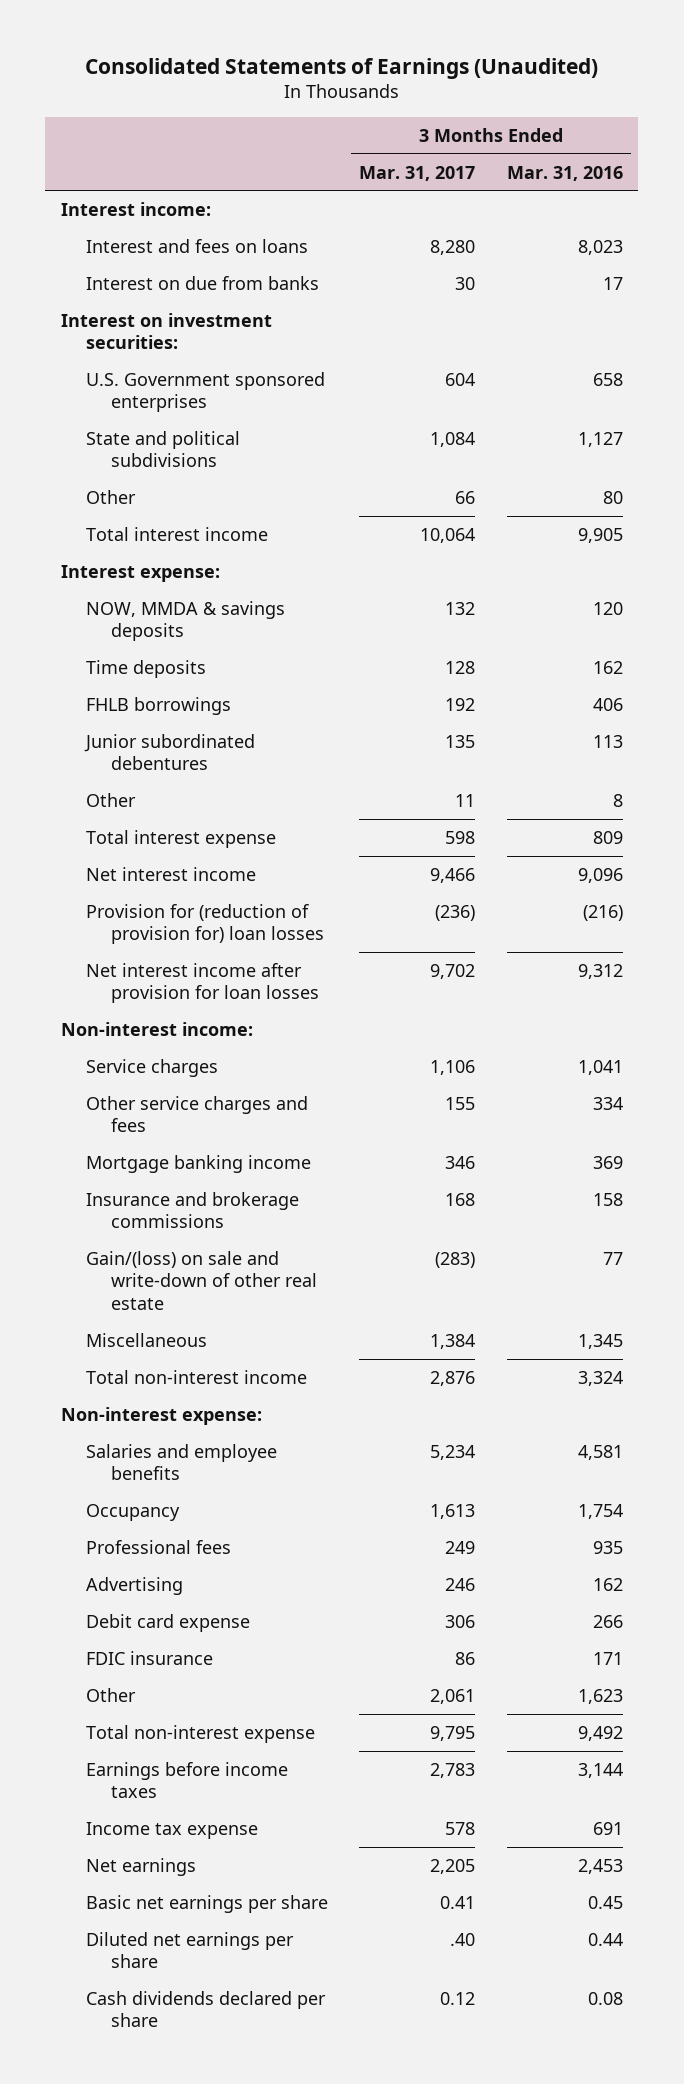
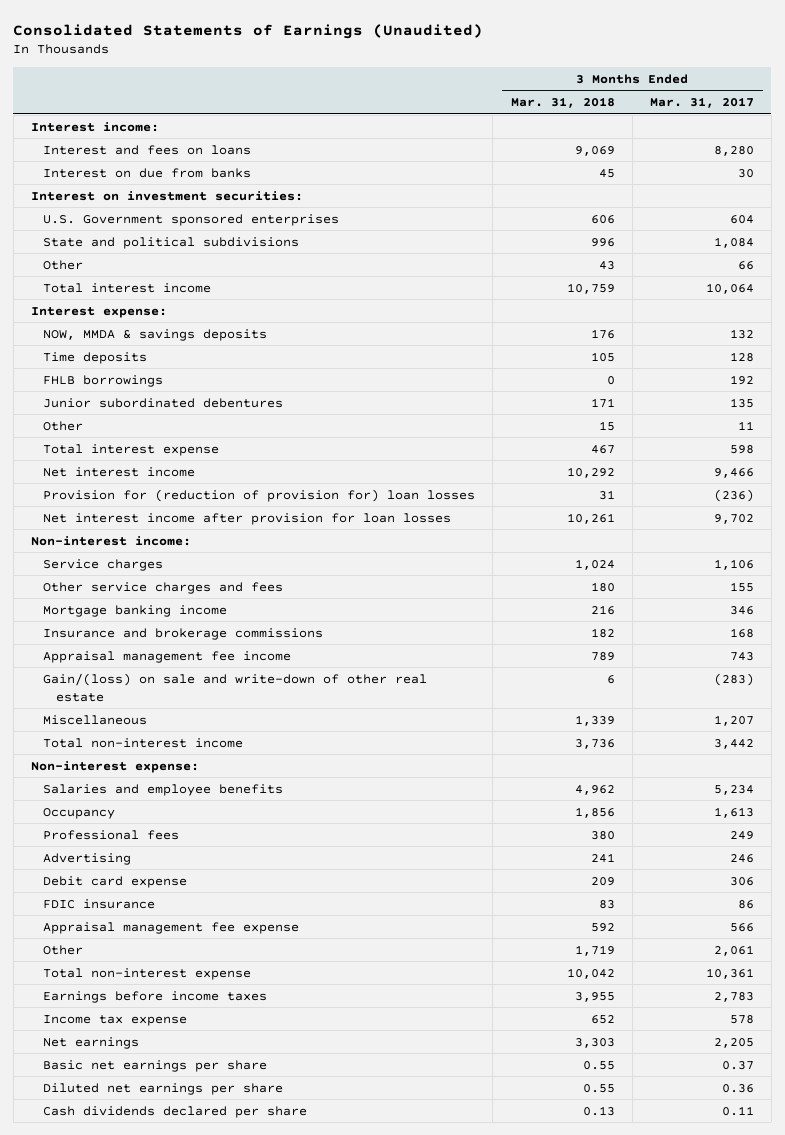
[506,165,623,181] Mar. 31, 2016 -> none
none -> [510,97,615,109] Mar. 31, 2018
none -> [43,650,292,663] Appraisal management fee income
[430,1334,476,1350] 1,384 -> [713,714,754,726] 1,207
[430,1371,476,1387] 2,876 -> [713,738,754,749] 3,442
none -> [43,921,300,934] Appraisal management fee expense
[430,1726,476,1742] 9,795 -> [705,967,754,979] 10,361
[440,1896,476,1910] 0.41 -> [721,1060,754,1070] 0.37
[450,1933,476,1947] .40 -> [721,1083,754,1093] 0.36
[440,1992,476,2006] 0.12 -> [721,1105,754,1116] 0.11

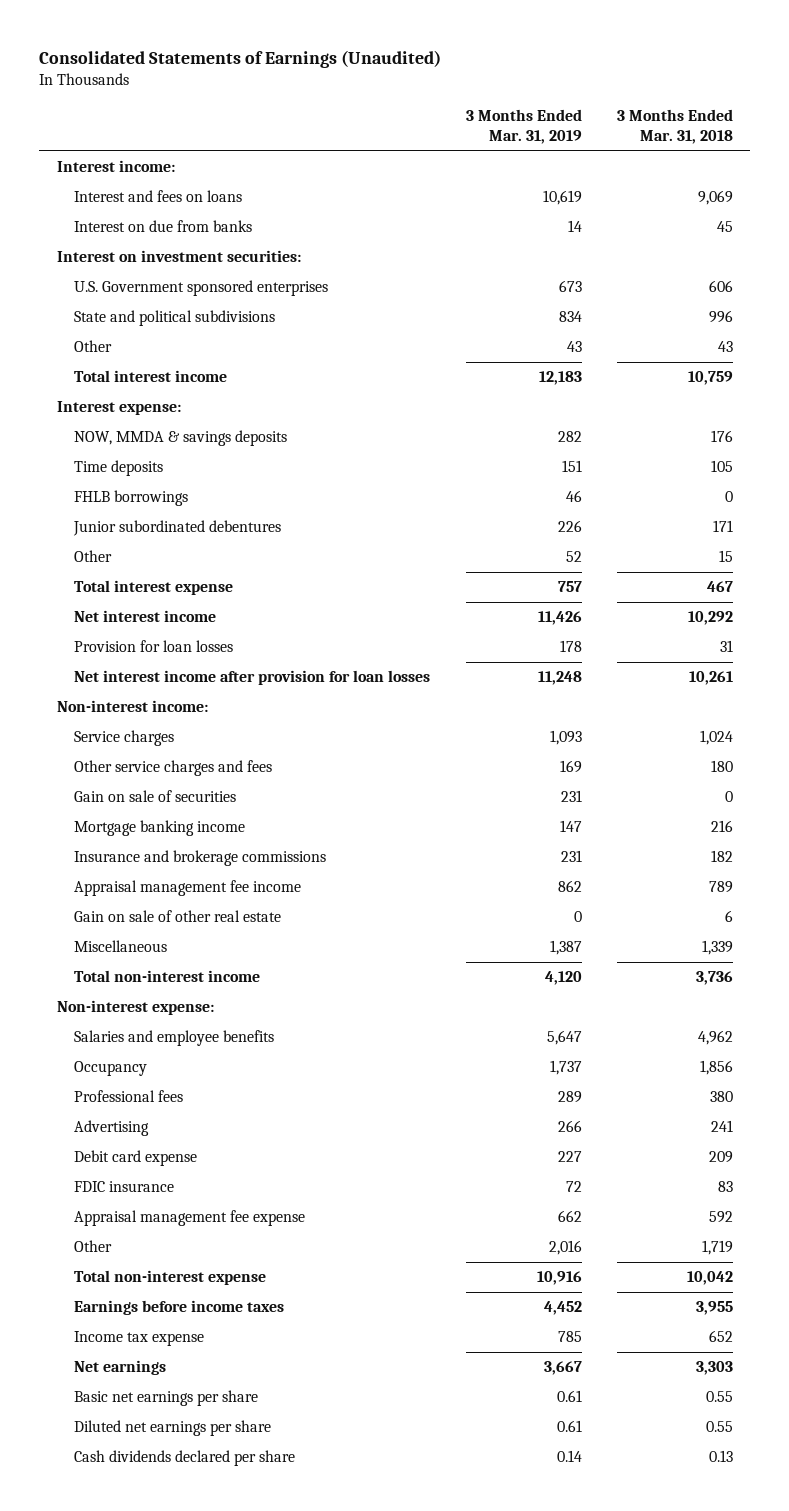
[649,97,754,109] Mar. 31, 2017 -> none
none -> [465,109,582,145] 3 Months Ended Mar. 31, 2019
[43,488,476,502] Provision for (reduction of provision for) loan losses -> [74,640,234,653] Provision for loan losses
none -> [74,790,237,803] Gain on sale of securities
[43,672,428,702] Gain/(loss) on sale and write-down of other real estate -> [74,910,282,923] Gain on sale of other real estate

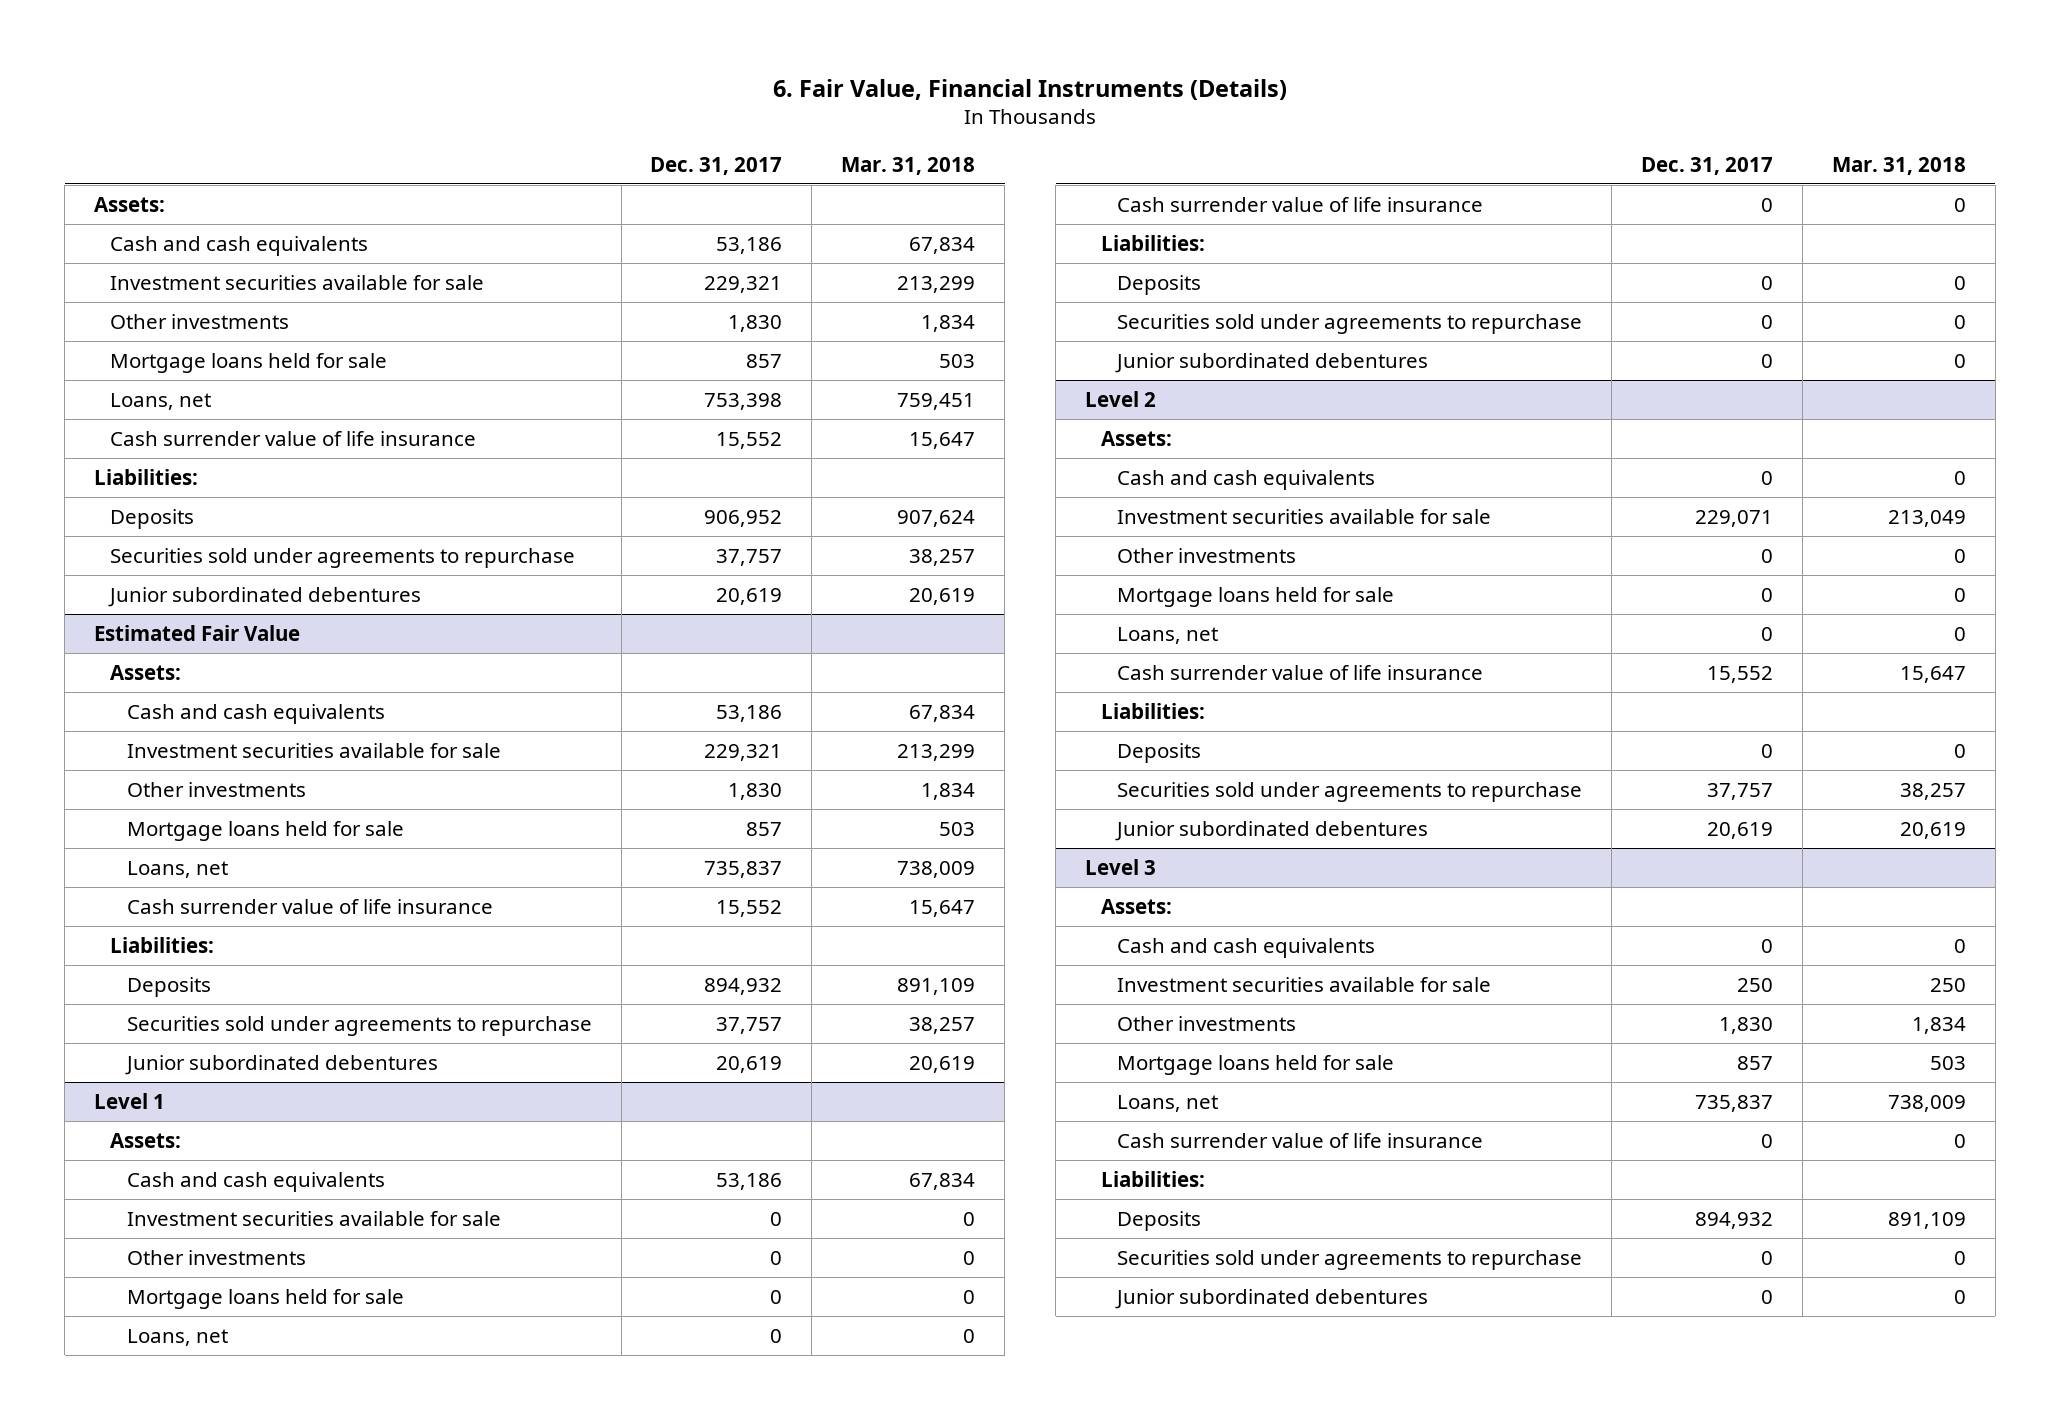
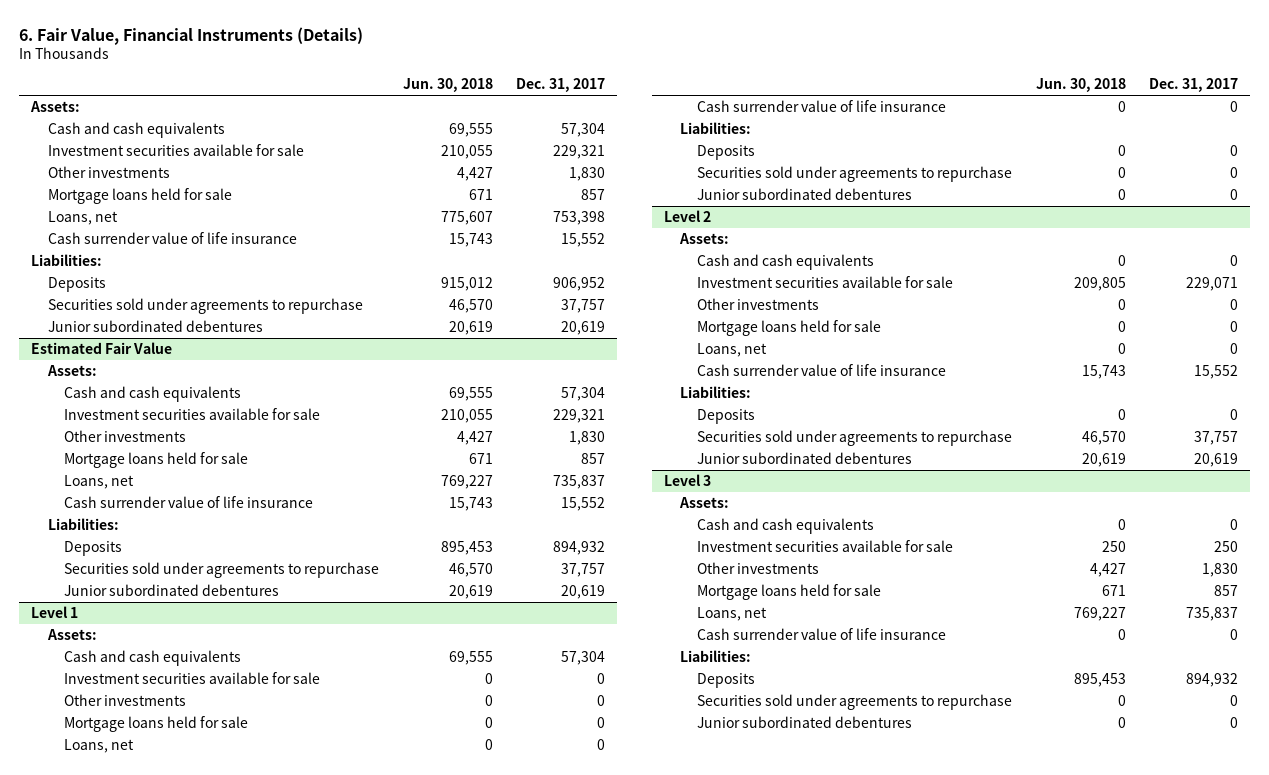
[841,156,976,175] Mar. 31, 2018 -> none
none -> [402,78,493,93] Jun. 30, 2018
[716,236,783,254] 53,186 -> [561,123,606,138] 57,304
[716,704,783,722] 53,186 -> [561,387,606,402] 57,304
[716,1172,783,1190] 53,186 -> [561,651,606,666] 57,304

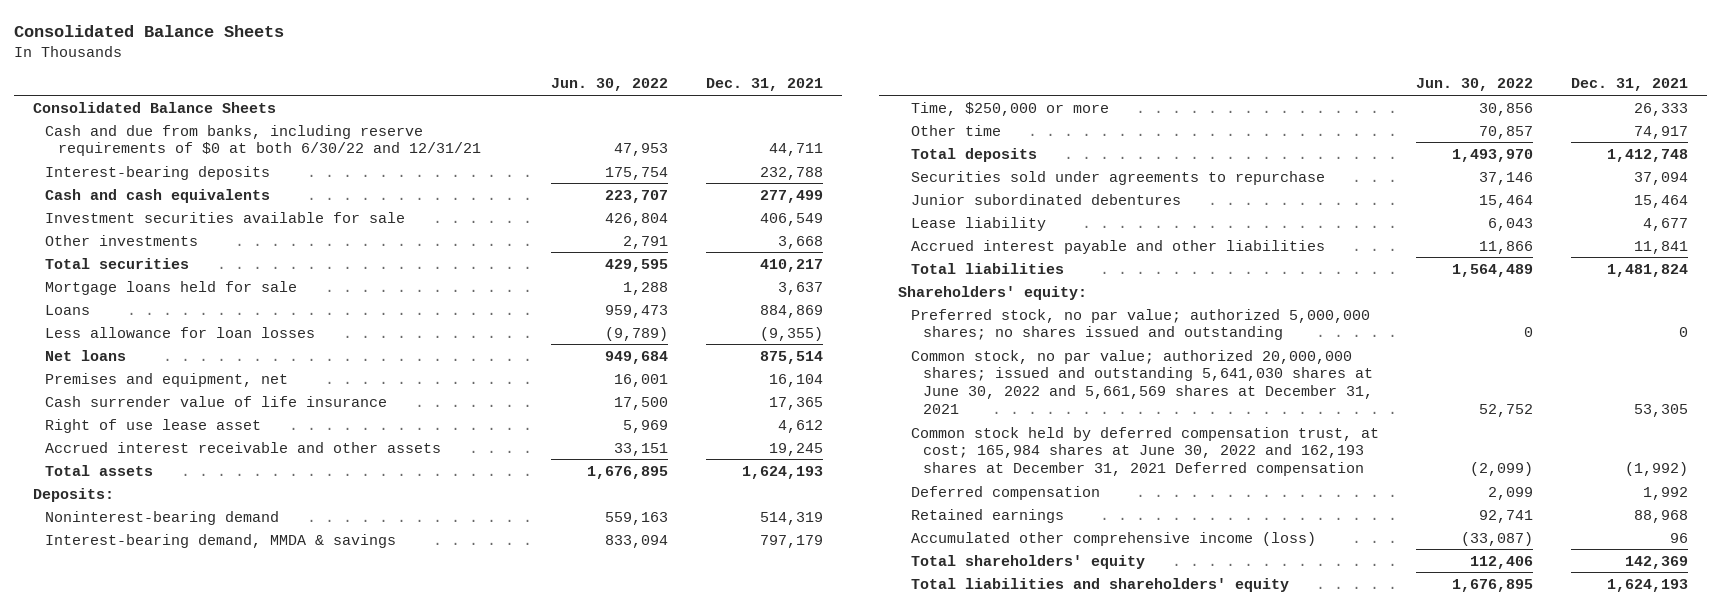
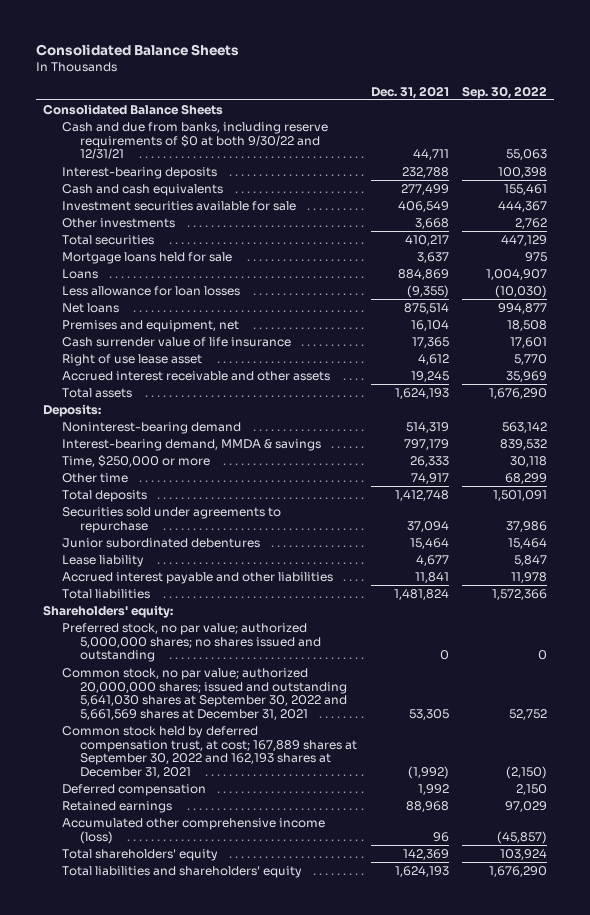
[551,78,669,92] Jun. 30, 2022 -> none
none -> [461,85,547,99] Sep. 30, 2022
[45,124,482,157] Cash and due from banks, including reserve requirements of $0 at both 6/30/22 and 12/31/21 -> [61,121,328,160] Cash and due from banks, including reserve requirements of $0 at both 9/30/22 and 12/31/21
[910,349,1374,414] Common stock, no par value; authorized 20,000,000 shares; issued and outstanding 5,641,030 shares at June 30, 2022 and 5,661,569 shares at December 31, 2021 -> [61,667,348,721] Common stock, no par value; authorized 20,000,000 shares; issued and outstanding 5,641,030 shares at September 30, 2022 and 5,661,569 shares at December 31, 2021
[910,426,1379,477] Common stock held by deferred compensation trust, at cost; 165,984 shares at June 30, 2022 and 162,193 shares at December 31, 2021 Deferred compensation -> [61,725,358,779] Common stock held by deferred compensation trust, at cost; 167,889 shares at September 30, 2022 and 162,193 shares at December 31, 2021

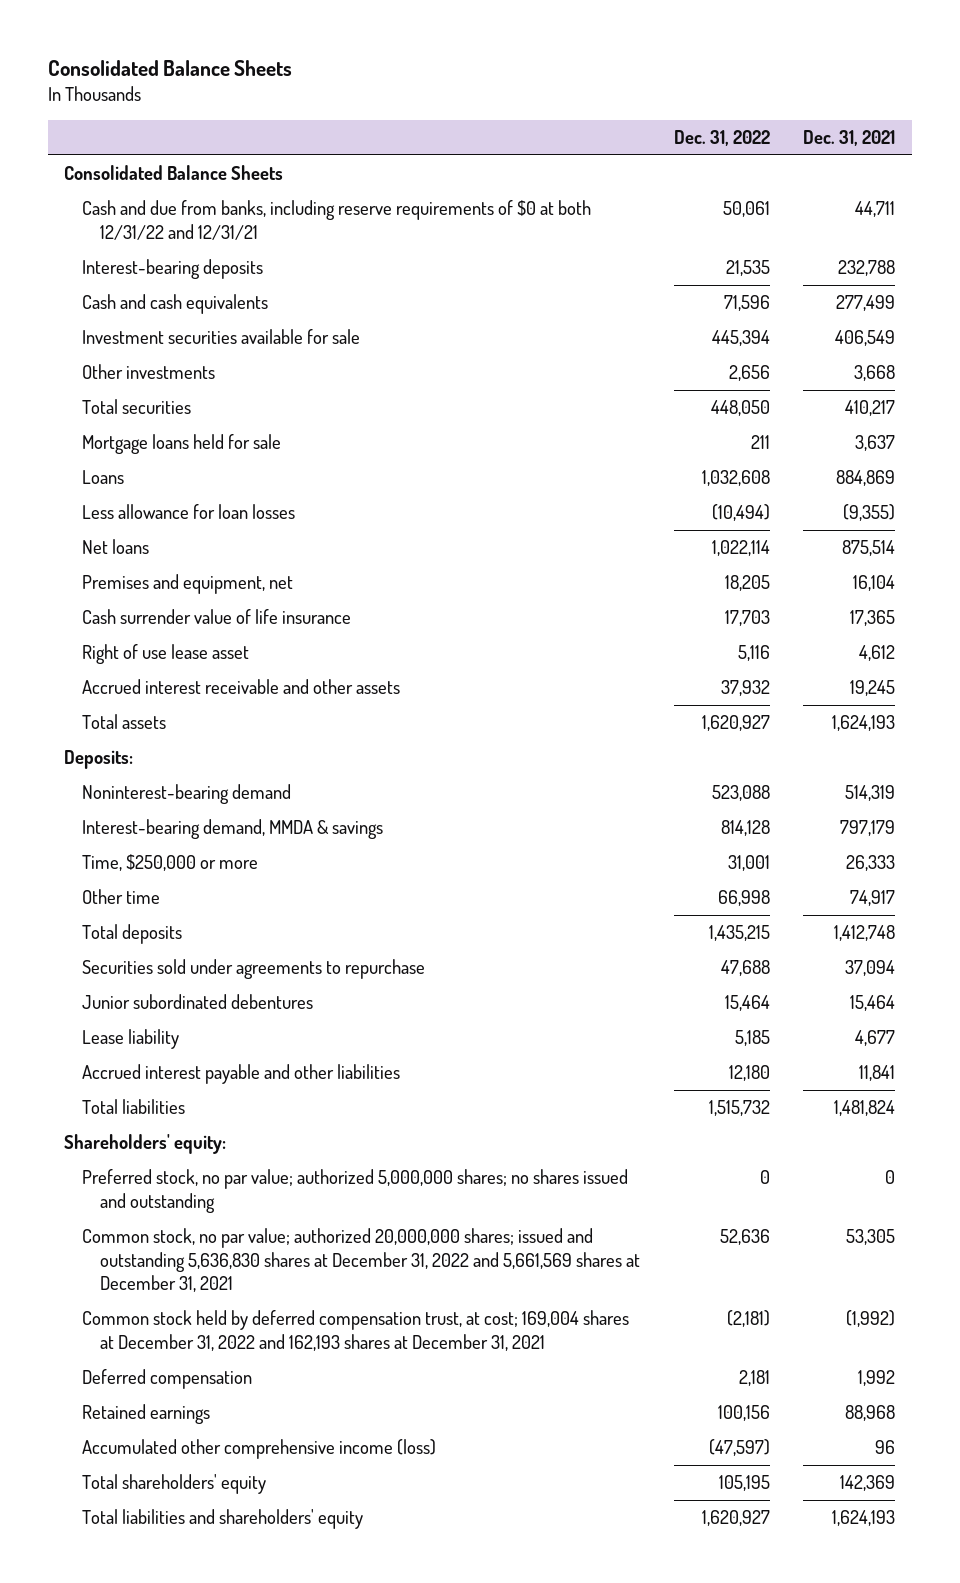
[461,85,547,99] Sep. 30, 2022 -> none
none -> [673,130,770,147] Dec. 31, 2022
[61,121,328,160] Cash and due from banks, including reserve requirements of $0 at both 9/30/22 and 12/31/21 -> [82,200,592,240] Cash and due from banks, including reserve requirements of $0 at both 12/31/22 and 12/31/21
[61,667,348,721] Common stock, no par value; authorized 20,000,000 shares; issued and outstanding 5,641,030 shares at September 30, 2022 and 5,661,569 shares at December 31, 2021 -> [82,1228,641,1293] Common stock, no par value; authorized 20,000,000 shares; issued and outstanding 5,636,830 shares at December 31, 2022 and 5,661,569 shares at December 31, 2021
[61,725,358,779] Common stock held by deferred compensation trust, at cost; 167,889 shares at September 30, 2022 and 162,193 shares at December 31, 2021 -> [82,1310,630,1351] Common stock held by deferred compensation trust, at cost; 169,004 shares at December 31, 2022 and 162,193 shares at December 31, 2021

